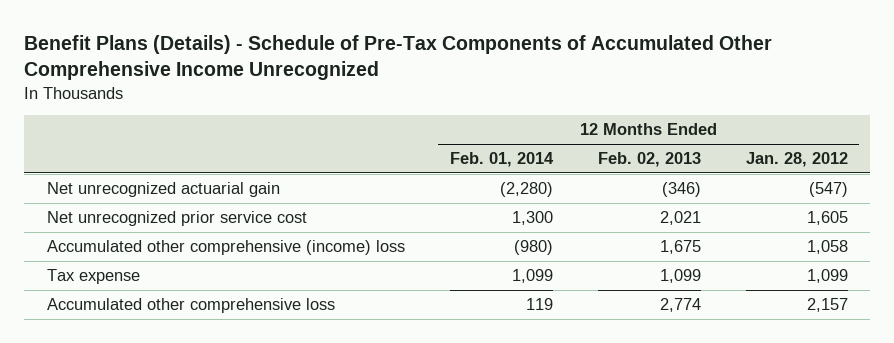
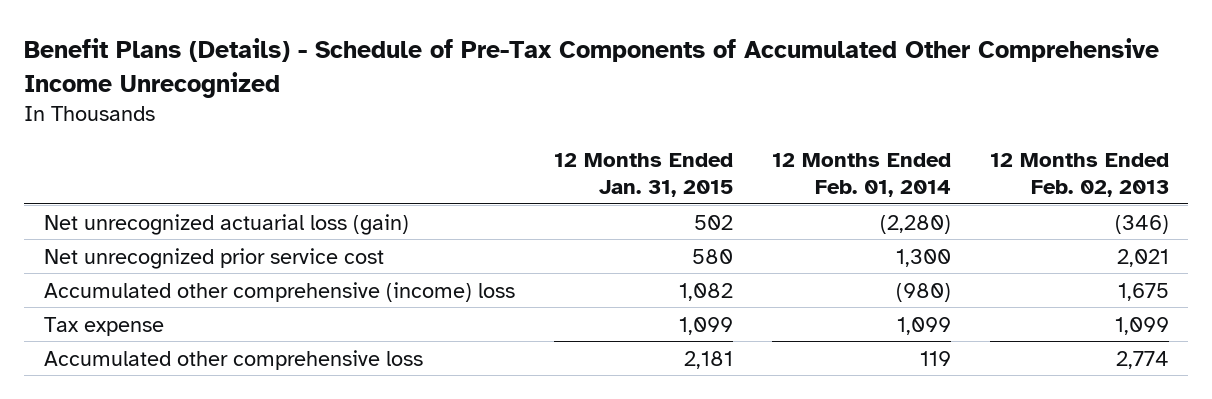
[745,152,848,168] Jan. 28, 2012 -> none
none -> [553,153,733,198] 12 Months Ended Jan. 31, 2015
[46,182,280,198] Net unrecognized actuarial gain -> [43,213,409,235] Net unrecognized actuarial loss (gain)

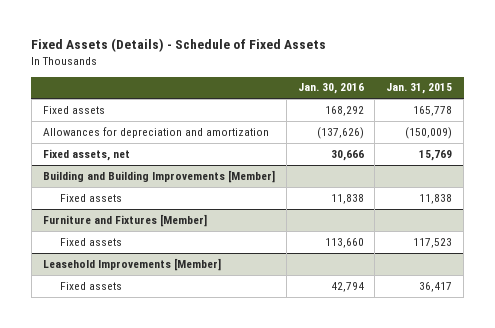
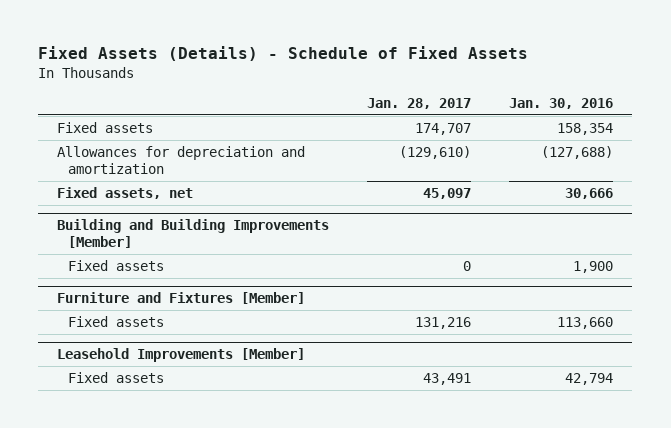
[386,83,453,95] Jan. 31, 2015 -> none
none -> [367,97,472,109] Jan. 28, 2017
[324,105,364,116] 168,292 -> [557,122,614,135] 158,354
[316,126,364,139] (137,626) -> [541,145,614,159] (127,688)
[330,193,364,204] 11,838 -> [573,260,614,273] 1,900

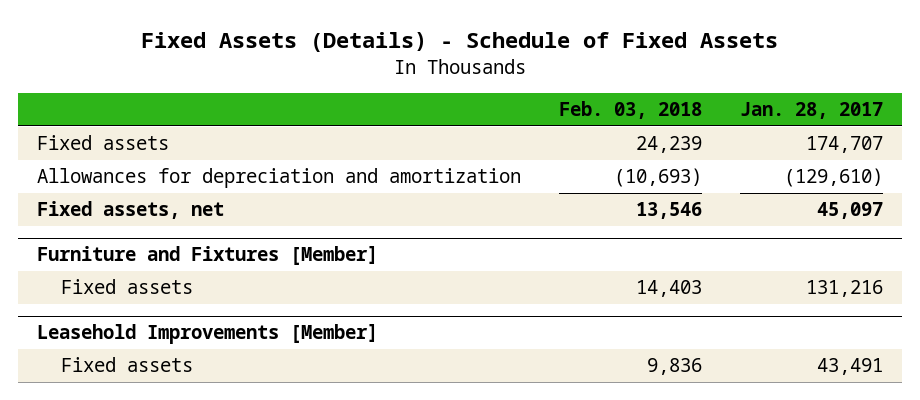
[509,97,614,109] Jan. 30, 2016 -> none
none -> [558,101,702,120] Feb. 03, 2018
[57,219,330,249] Building and Building Improvements [Member] -> none
[67,259,164,271] Fixed assets -> none

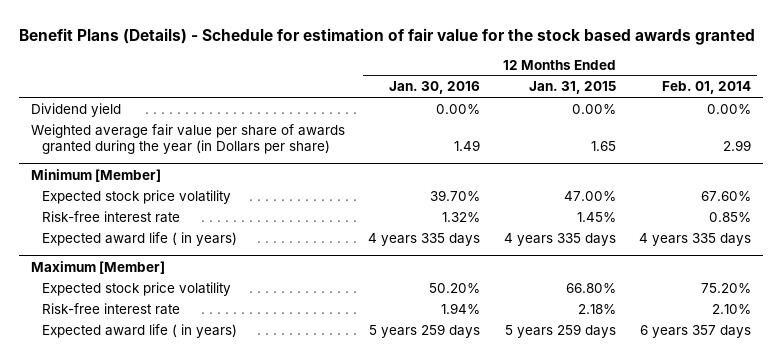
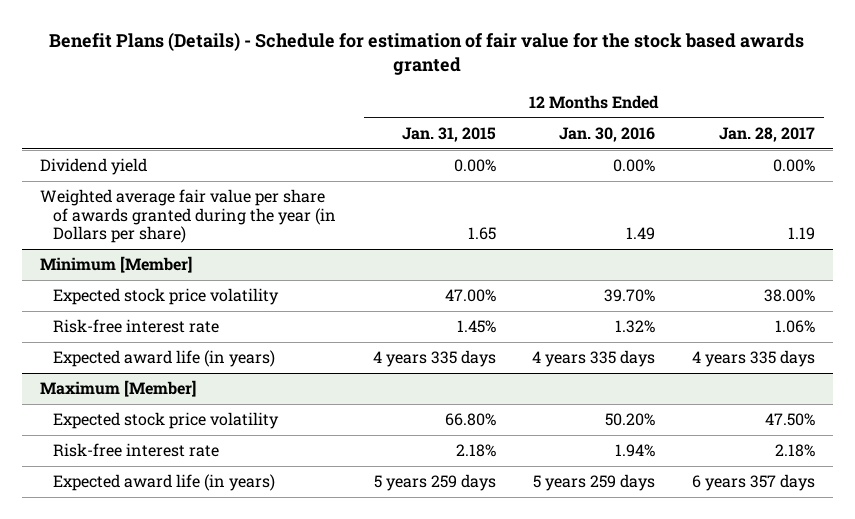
[662,81,752,95] Feb. 01, 2014 -> none
none -> [718,127,815,143] Jan. 28, 2017
[42,231,238,246] Expected award life ( in years) -> [53,350,276,368] Expected award life (in years)
[42,323,238,338] Expected award life ( in years) -> [53,474,276,492] Expected award life (in years)

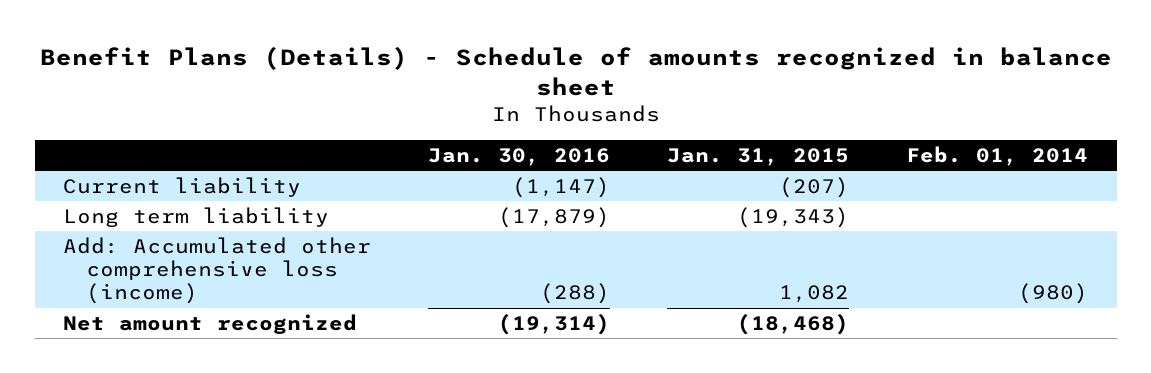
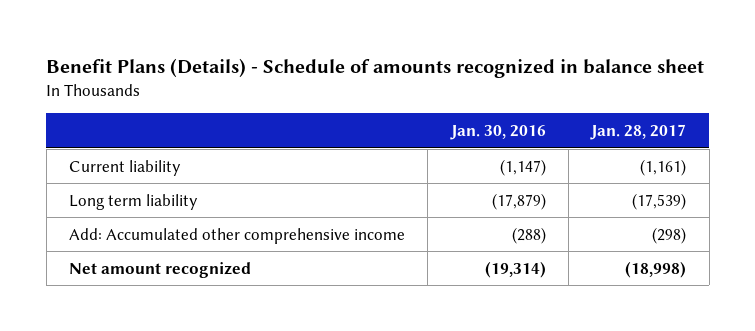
[667,147,850,166] Jan. 31, 2015 -> none
[906,145,1089,166] Feb. 01, 2014 -> none
none -> [590,124,687,141] Jan. 28, 2017
[63,236,372,305] Add: Accumulated other comprehensive loss (income) -> [69,227,406,244] Add: Accumulated other comprehensive income

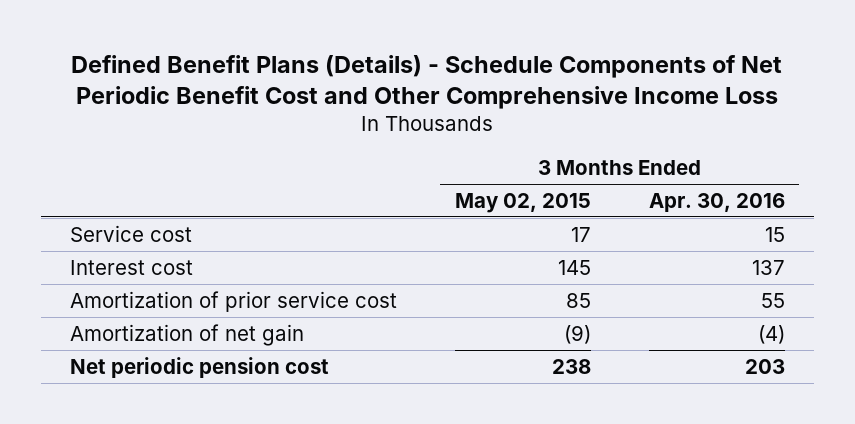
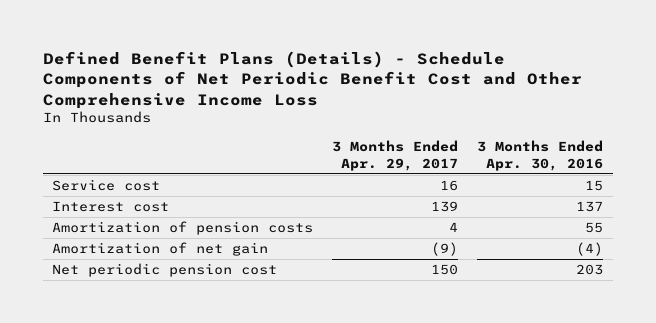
[454,192,591,213] May 02, 2015 -> none
none -> [332,139,459,171] 3 Months Ended Apr. 29, 2017
[70,290,398,312] Amortization of prior service cost -> [52,220,314,235] Amortization of pension costs

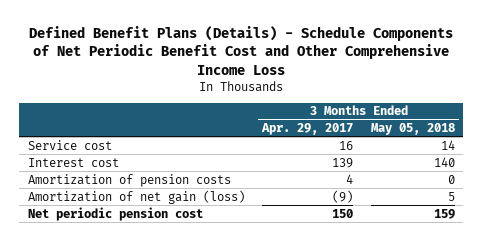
[477,139,604,171] 3 Months Ended Apr. 30, 2016 -> none
none -> [370,123,455,136] May 05, 2018
[52,241,269,256] Amortization of net gain -> [27,189,245,204] Amortization of net gain (loss)

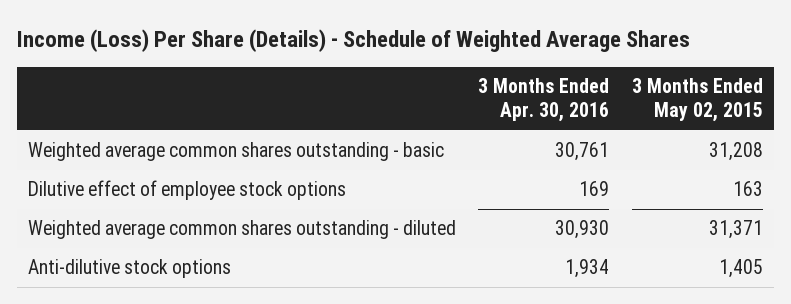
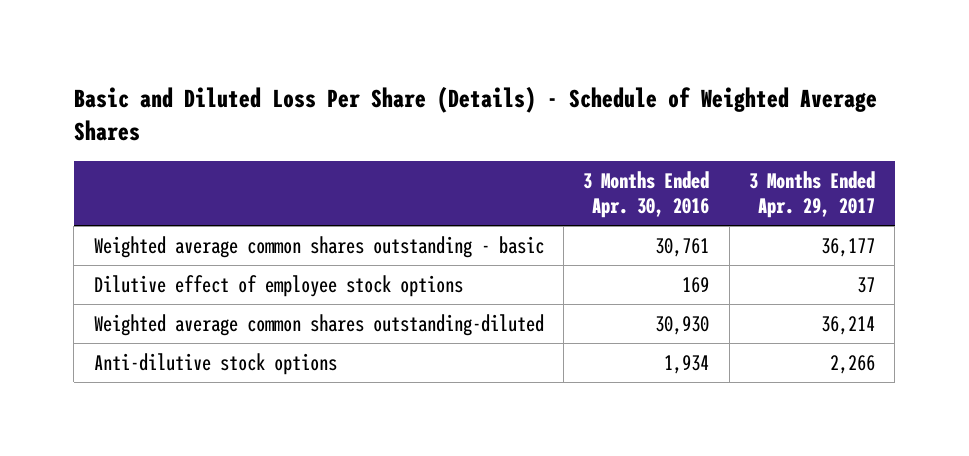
[16,28,690,52] Income (Loss) Per Share (Details) - Schedule of Weighted Average Shares -> [73,85,877,141] Basic and Diluted Loss Per Share (Details) - Schedule of Weighted Average Shares
[631,78,763,123] 3 Months Ended May 02, 2015 -> none
none -> [748,170,875,219] 3 Months Ended Apr. 29, 2017
[27,220,456,240] Weighted average common shares outstanding - diluted -> [93,313,544,336] Weighted average common shares outstanding-diluted

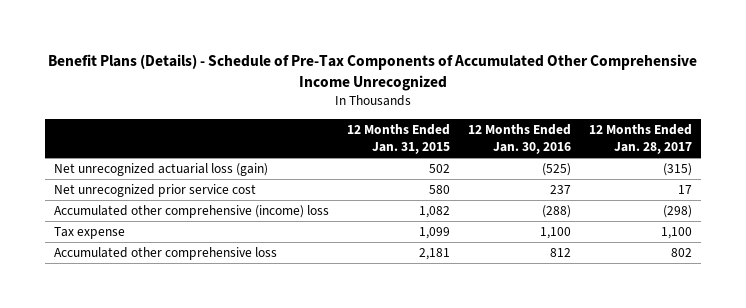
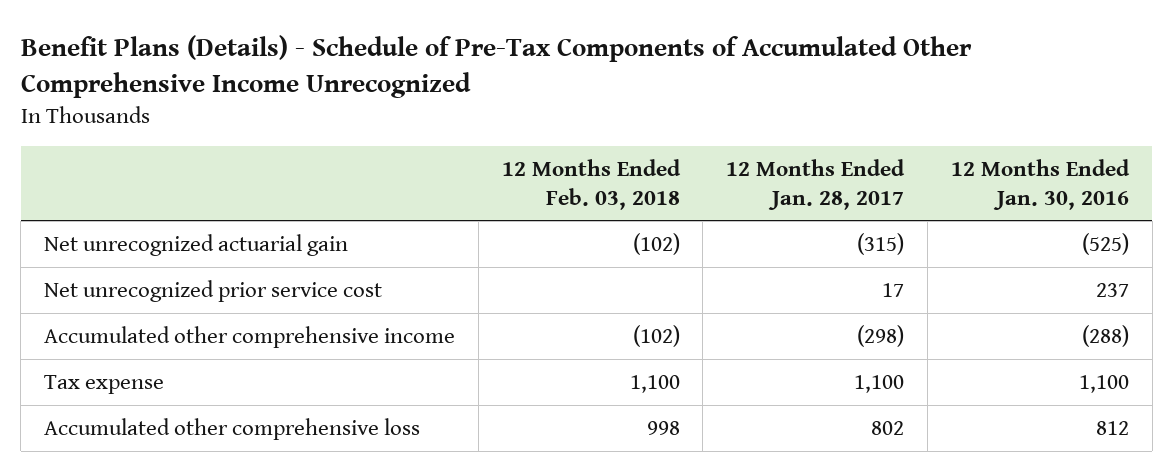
[347,123,451,155] 12 Months Ended Jan. 31, 2015 -> none
none -> [501,159,681,210] 12 Months Ended Feb. 03, 2018
[54,163,269,177] Net unrecognized actuarial loss (gain) -> [43,233,348,256] Net unrecognized actuarial gain
[54,205,330,219] Accumulated other comprehensive (income) loss -> [43,325,455,348] Accumulated other comprehensive income

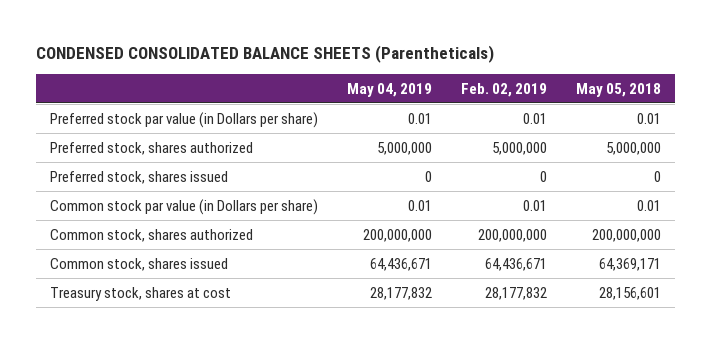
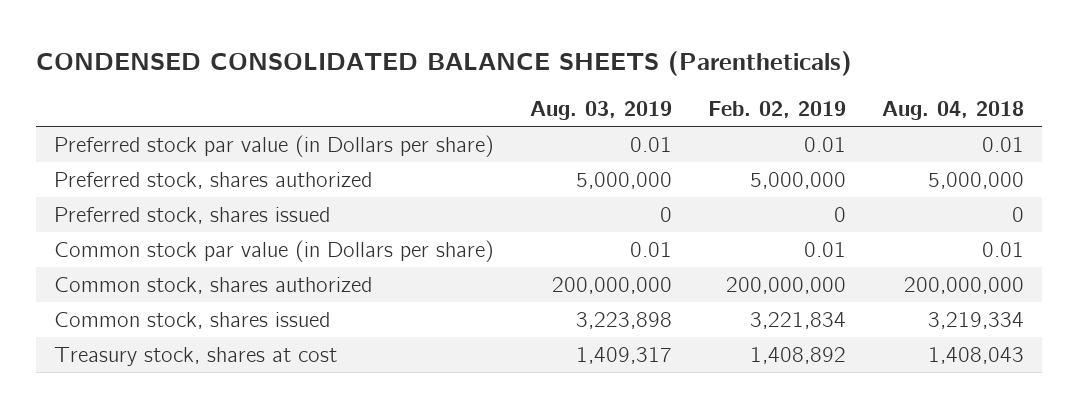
[347,82,433,97] May 04, 2019 -> none
[575,82,661,97] May 05, 2018 -> none
none -> [529,101,672,121] Aug. 03, 2019
none -> [881,101,1024,121] Aug. 04, 2018
[484,257,547,271] 64,436,671 -> [749,312,846,330] 3,221,834
[484,286,547,300] 28,177,832 -> [749,347,846,365] 1,408,892

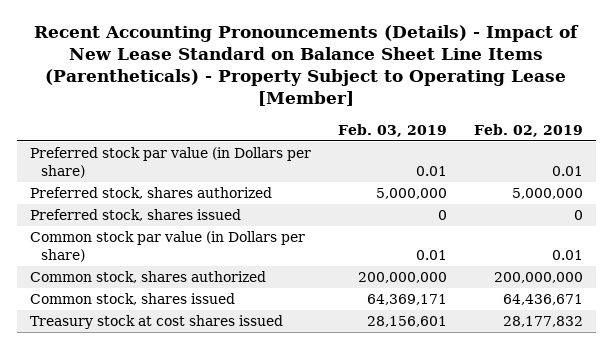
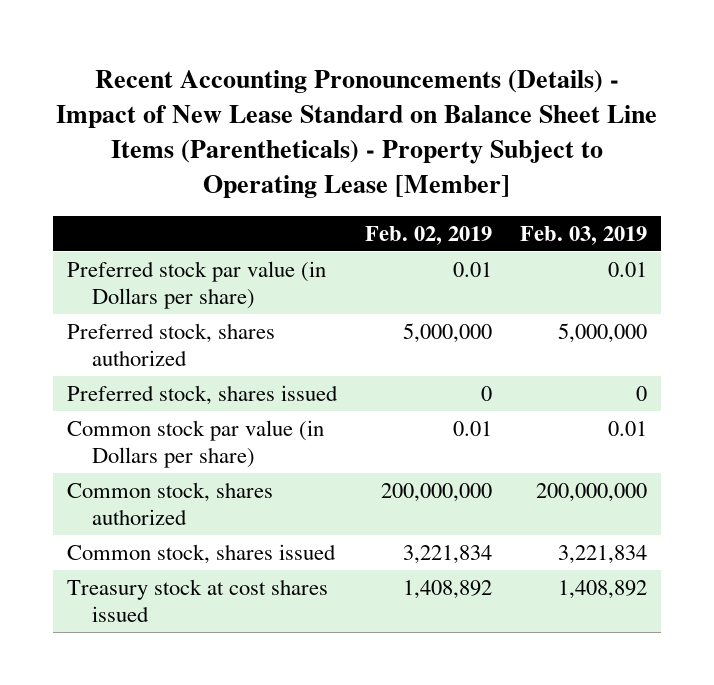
[366,294,447,306] 64,369,171 -> [557,544,647,564] 3,221,834
[502,294,583,306] 64,436,671 -> [402,544,492,564] 3,221,834
[366,316,447,328] 28,156,601 -> [557,579,647,599] 1,408,892
[502,316,583,328] 28,177,832 -> [402,579,492,599] 1,408,892

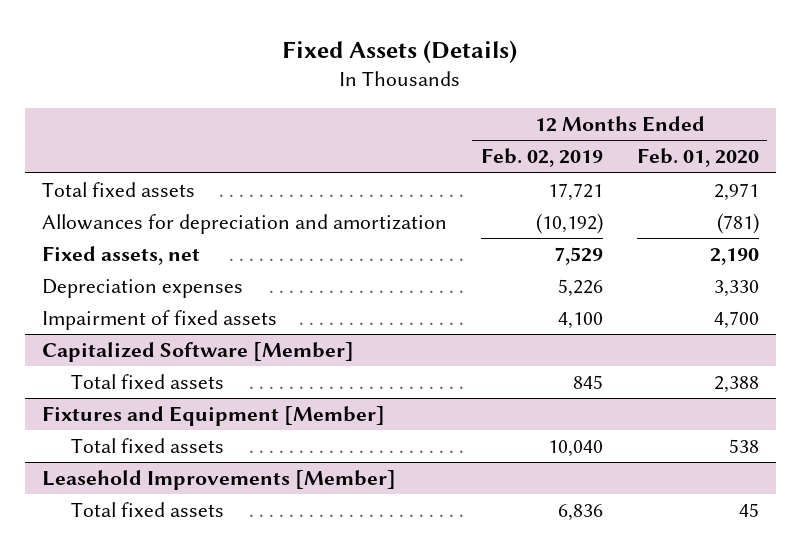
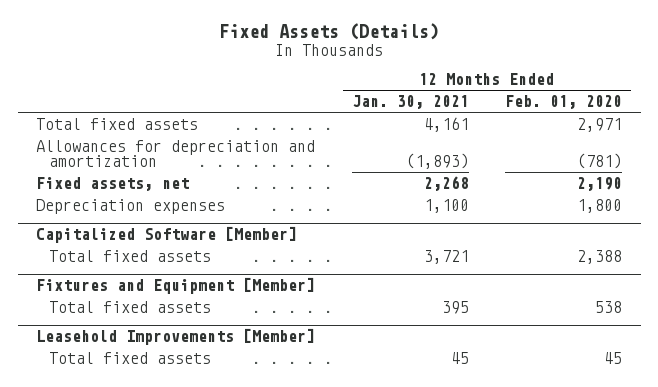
[480,148,603,168] Feb. 02, 2019 -> none
none -> [351,95,469,110] Jan. 30, 2021
[41,310,277,331] Impairment of fixed assets -> none
[713,280,759,298] 3,330 -> [577,198,623,213] 1,800

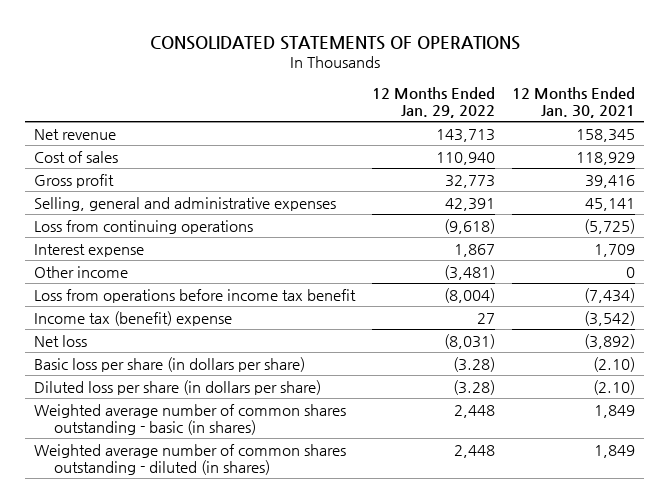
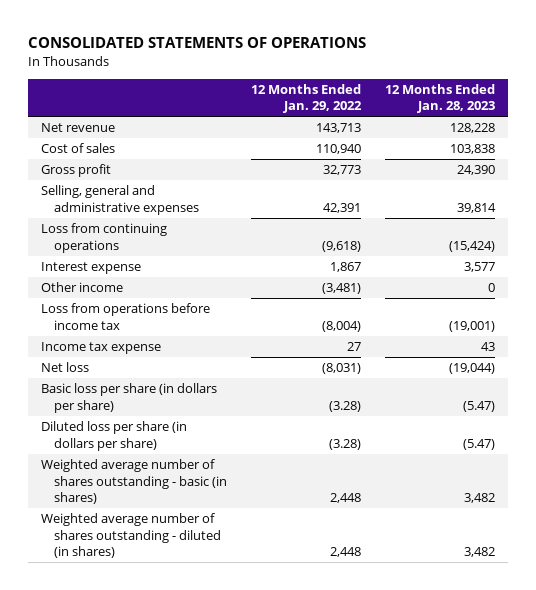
[512,86,636,118] 12 Months Ended Jan. 30, 2021 -> none
none -> [385,84,496,114] 12 Months Ended Jan. 28, 2023
[33,288,356,303] Loss from operations before income tax benefit -> [40,303,210,330] Loss from operations before income tax
[33,310,232,326] Income tax (benefit) expense -> [40,342,161,355] Income tax expense
[33,403,346,435] Weighted average number of common shares outstanding - basic (in shares) -> [40,459,227,504] Weighted average number of shares outstanding - basic (in shares)
[33,443,346,475] Weighted average number of common shares outstanding - diluted (in shares) -> [40,513,221,558] Weighted average number of shares outstanding - diluted (in shares)

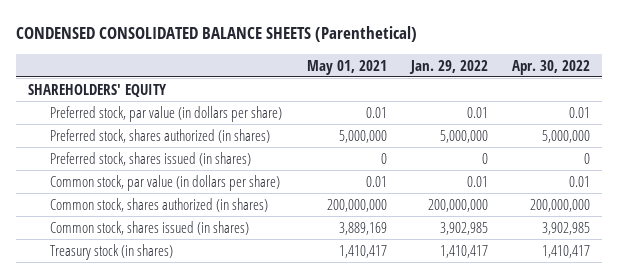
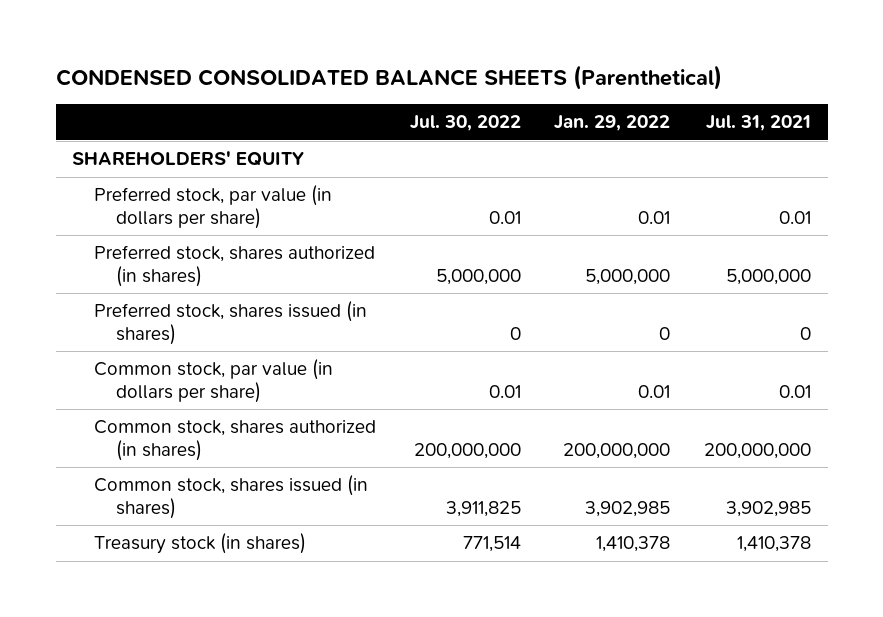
[306,59,387,75] May 01, 2021 -> none
[512,59,591,75] Apr. 30, 2022 -> none
none -> [409,115,521,132] Jul. 30, 2022
none -> [705,115,811,132] Jul. 31, 2021
[439,244,488,258] 1,410,417 -> [596,536,671,553] 1,410,378

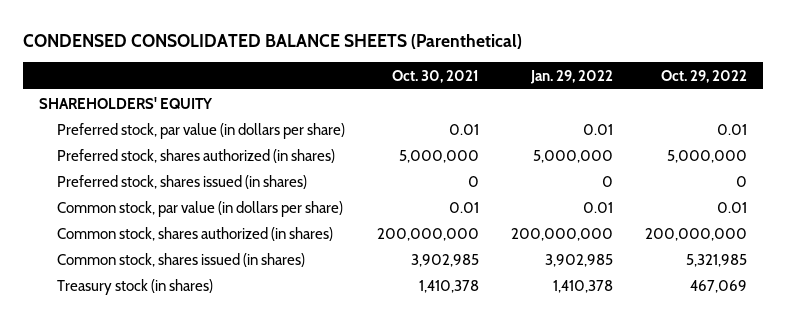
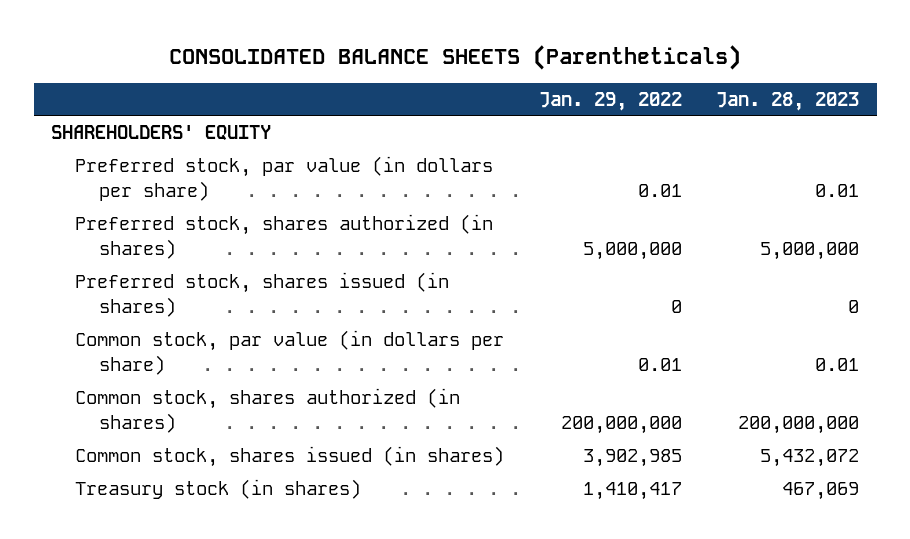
[23,34,523,50] CONDENSED CONSOLIDATED BALANCE SHEETS (Parenthetical) -> [169,44,742,70] CONSOLIDATED BALANCE SHEETS (Parentheticals)
[392,69,480,83] Oct. 30, 2021 -> none
[660,69,747,83] Oct. 29, 2022 -> none
none -> [716,91,860,111] Jan. 28, 2023
[552,279,613,293] 1,410,378 -> [582,482,682,501] 1,410,417

